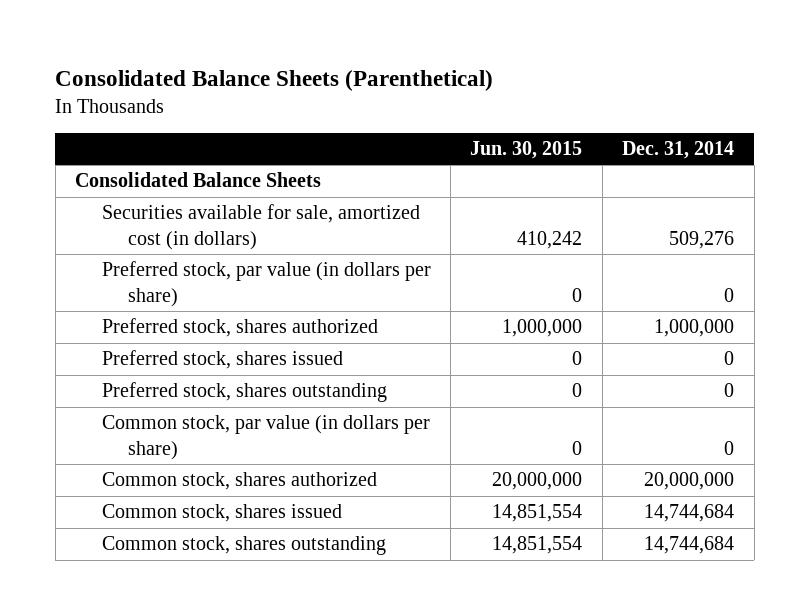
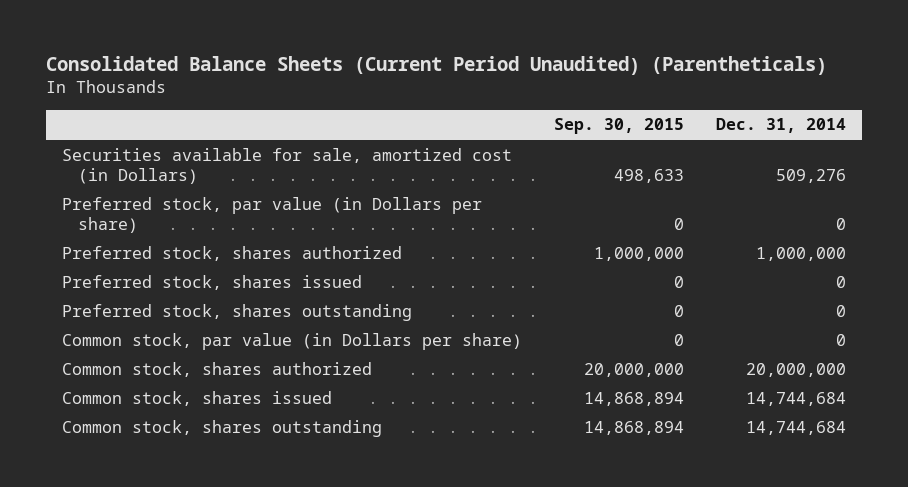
[55,70,494,92] Consolidated Balance Sheets (Parenthetical) -> [45,56,827,76] Consolidated Balance Sheets (Current Period Unaudited) (Parentheticals)
[470,141,583,160] Jun. 30, 2015 -> none
none -> [553,118,684,135] Sep. 30, 2015
[75,172,322,188] Consolidated Balance Sheets -> none
[101,204,420,250] Securities available for sale, amortized cost (in dollars) -> [61,147,512,184] Securities available for sale, amortized cost (in Dollars)
[101,261,431,307] Preferred stock, par value (in dollars per share) -> [61,196,482,233] Preferred stock, par value (in Dollars per share)
[101,415,430,460] Common stock, par value (in dollars per share) -> [61,332,522,350] Common stock, par value (in Dollars per share)

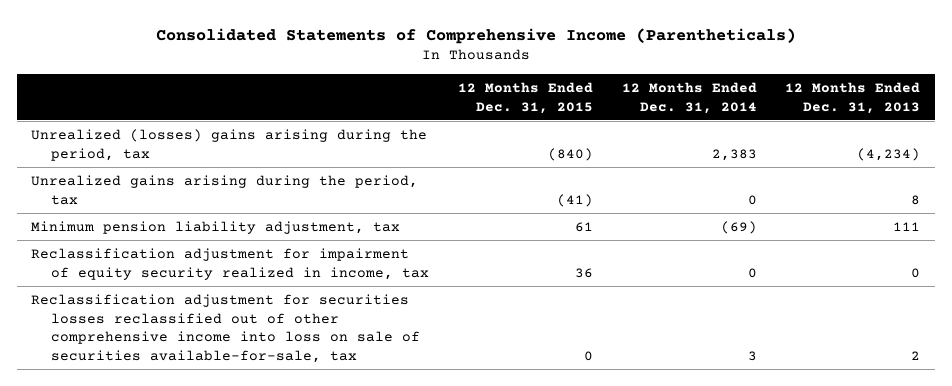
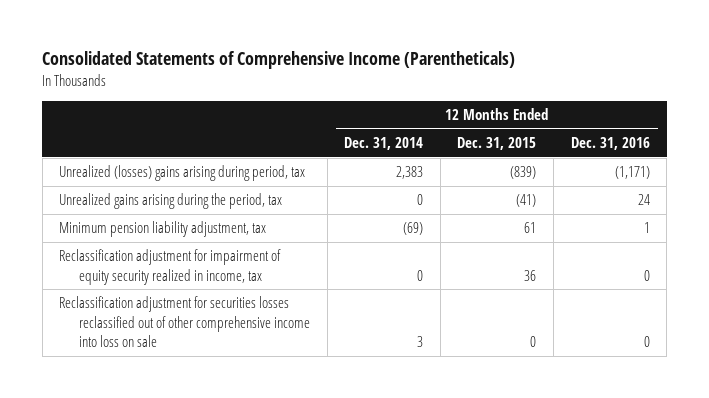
[785,81,921,114] 12 Months Ended Dec. 31, 2013 -> none
none -> [570,137,650,151] Dec. 31, 2016
[31,128,428,161] Unrealized (losses) gains arising during the period, tax -> [59,165,306,182] Unrealized (losses) gains arising during period, tax
[547,147,593,161] (840) -> [510,166,537,180] (839)
[31,293,421,363] Reclassification adjustment for securities losses reclassified out of other comprehensive income into loss on sale of securities available-for-sale, tax -> [59,296,310,348] Reclassification adjustment for securities losses reclassified out of other comprehensive income into loss on sale

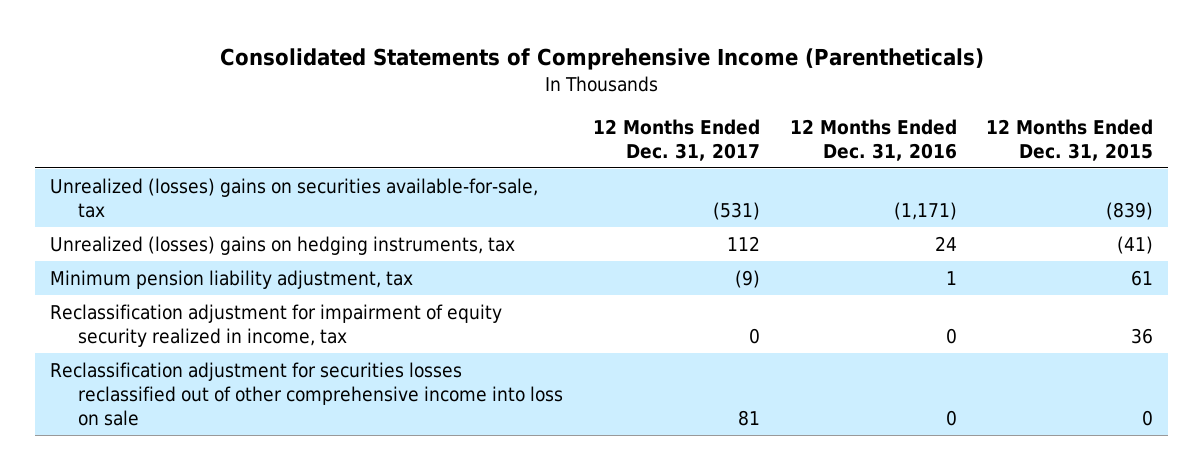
[344,137,424,151] Dec. 31, 2014 -> none
none -> [593,118,761,161] 12 Months Ended Dec. 31, 2017
[59,165,306,182] Unrealized (losses) gains arising during period, tax -> [49,178,538,218] Unrealized (losses) gains on securities available-for-sale, tax
[59,193,283,210] Unrealized gains arising during the period, tax -> [49,236,515,256] Unrealized (losses) gains on hedging instruments, tax

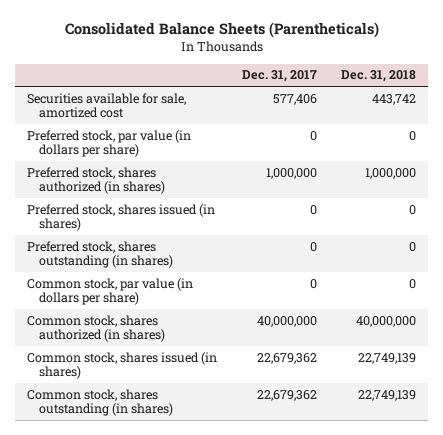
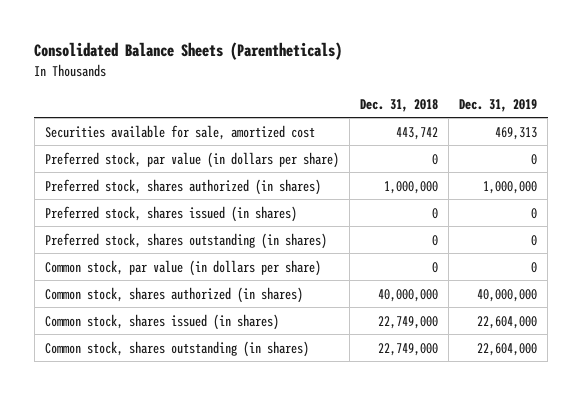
[241,70,317,83] Dec. 31, 2017 -> none
none -> [459,98,538,112] Dec. 31, 2019
[357,352,416,364] 22,749,139 -> [378,315,439,329] 22,749,000
[357,389,416,401] 22,749,139 -> [378,342,439,356] 22,749,000

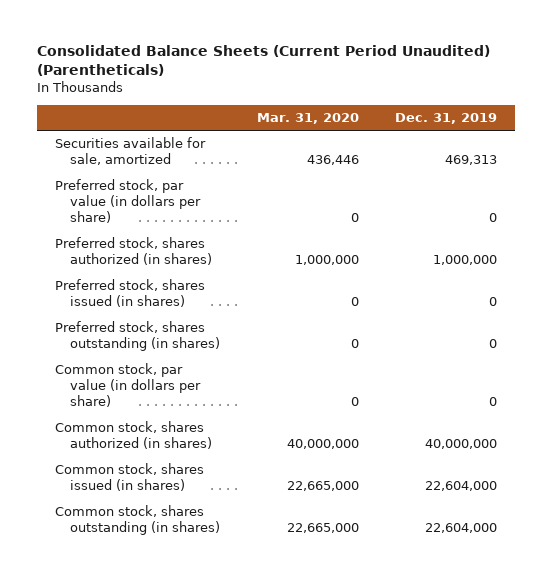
[34,42,343,61] Consolidated Balance Sheets (Parentheticals) -> [37,45,491,77] Consolidated Balance Sheets (Current Period Unaudited) (Parentheticals)
[360,98,439,112] Dec. 31, 2018 -> none
none -> [256,112,359,124] Mar. 31, 2020
[44,124,315,140] Securities available for sale, amortized cost -> [55,137,207,166] Securities available for sale, amortized

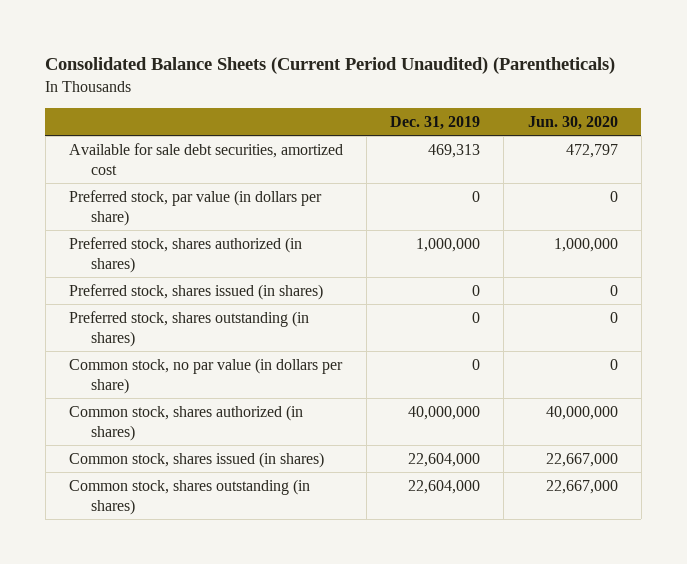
[256,112,359,124] Mar. 31, 2020 -> none
none -> [527,115,618,130] Jun. 30, 2020
[55,137,207,166] Securities available for sale, amortized -> [68,142,343,175] Available for sale debt securities, amortized cost
[55,363,202,408] Common stock, par value (in dollars per share) -> [68,357,343,394] Common stock, no par value (in dollars per share)

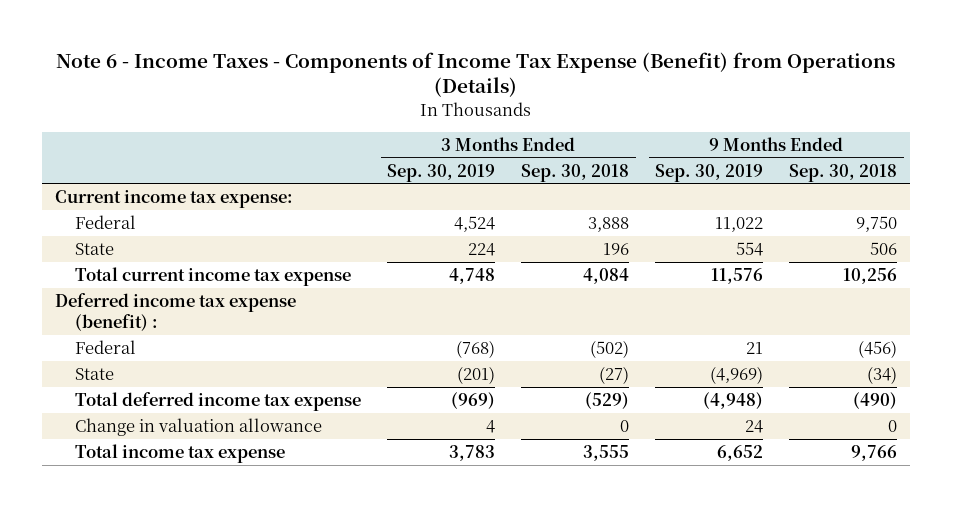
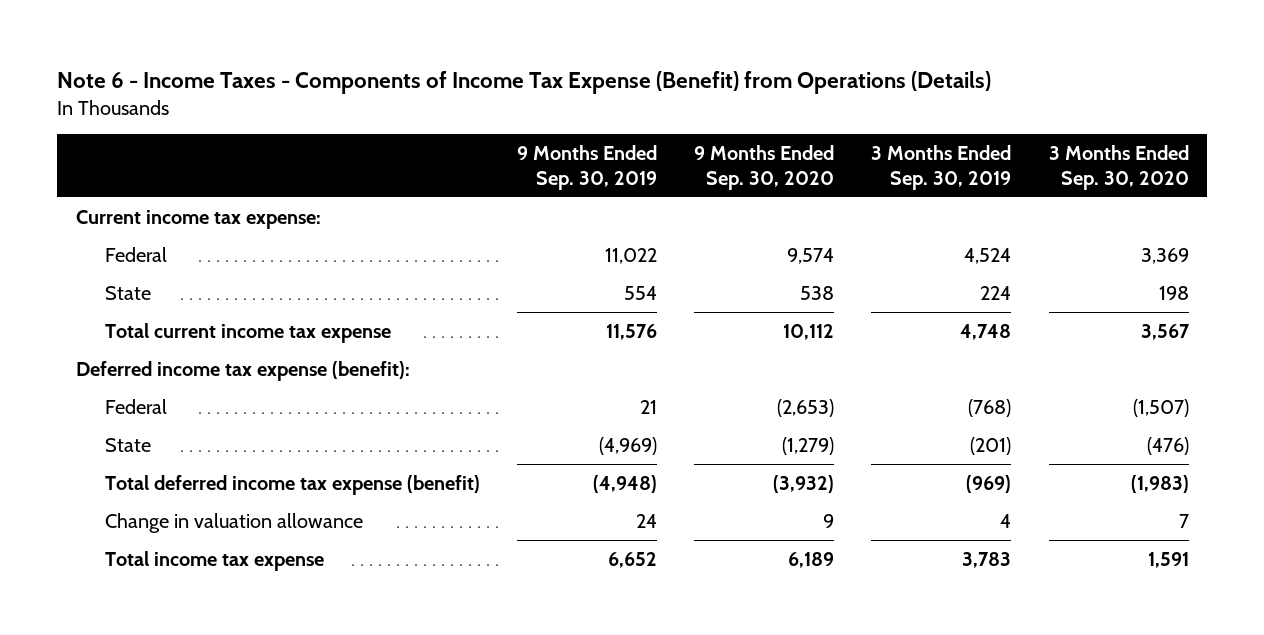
[521,163,630,182] Sep. 30, 2018 -> none
[789,163,898,182] Sep. 30, 2018 -> none
none -> [694,145,835,190] 9 Months Ended Sep. 30, 2020
none -> [1048,145,1189,190] 3 Months Ended Sep. 30, 2020
[55,292,297,331] Deferred income tax expense (benefit) : -> [75,360,410,381] Deferred income tax expense (benefit):
[75,391,362,411] Total deferred income tax expense -> [105,474,481,495] Total deferred income tax expense (benefit)

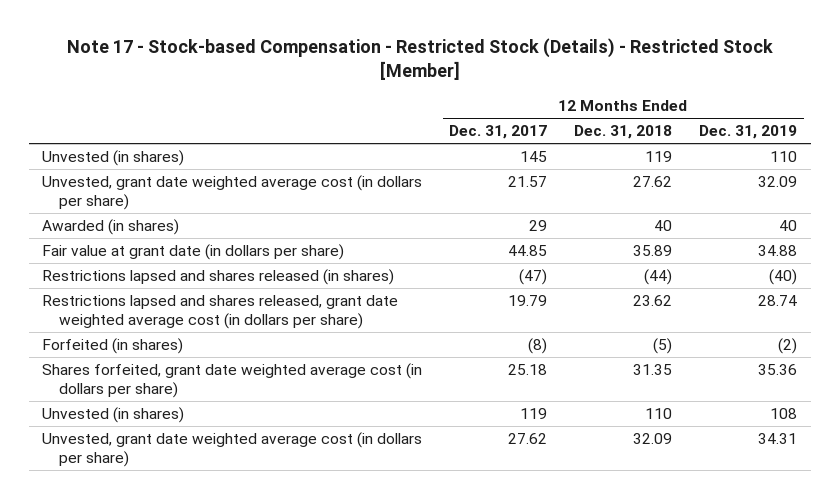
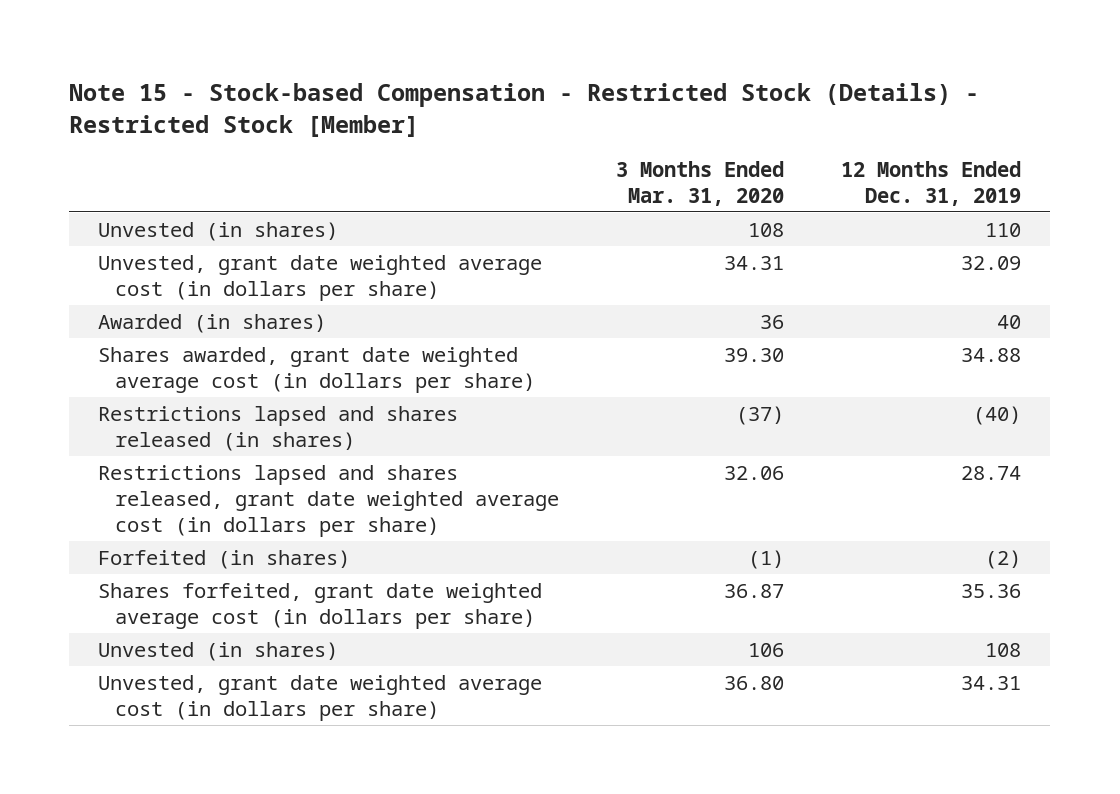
[66,37,773,81] Note 17 - Stock-based Compensation - Restricted Stock (Details) - Restricted Stock [Member] -> [69,83,980,137] Note 15 - Stock-based Compensation - Restricted Stock (Details) - Restricted Stock [Member]
[449,125,548,140] Dec. 31, 2017 -> none
[574,125,673,140] Dec. 31, 2018 -> none
none -> [616,160,785,206] 3 Months Ended Mar. 31, 2020
[42,244,345,261] Fair value at grant date (in dollars per share) -> [98,346,535,393] Shares awarded, grant date weighted average cost (in dollars per share)

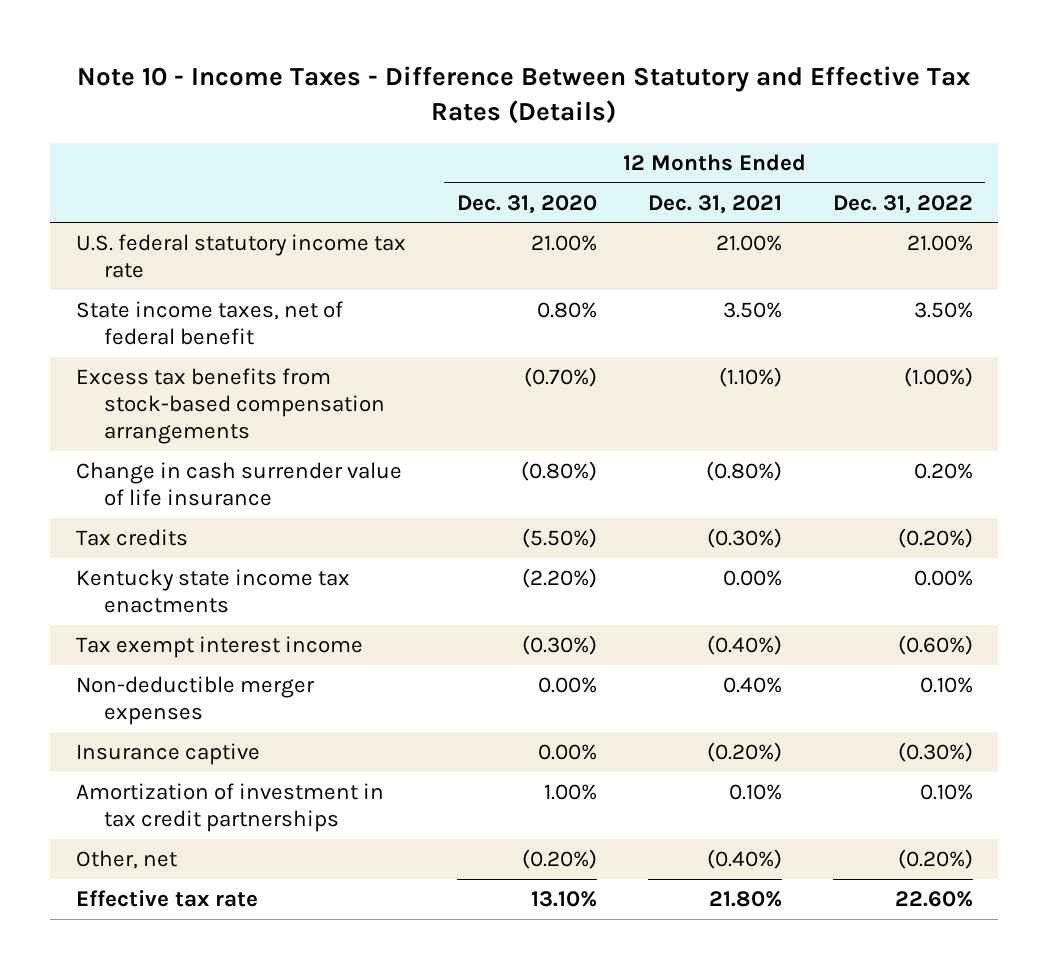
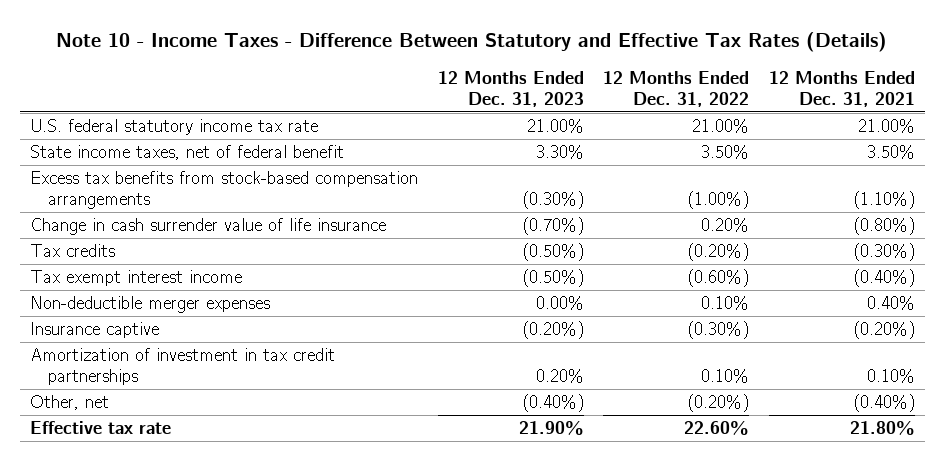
[456,194,597,214] Dec. 31, 2020 -> none
none -> [437,70,584,107] 12 Months Ended Dec. 31, 2023
[75,568,350,614] Kentucky state income tax enactments -> none

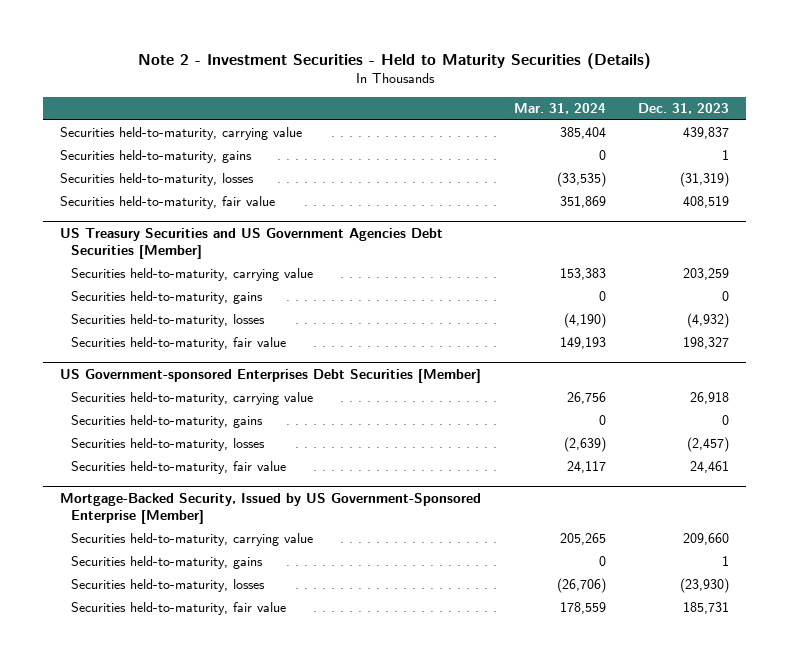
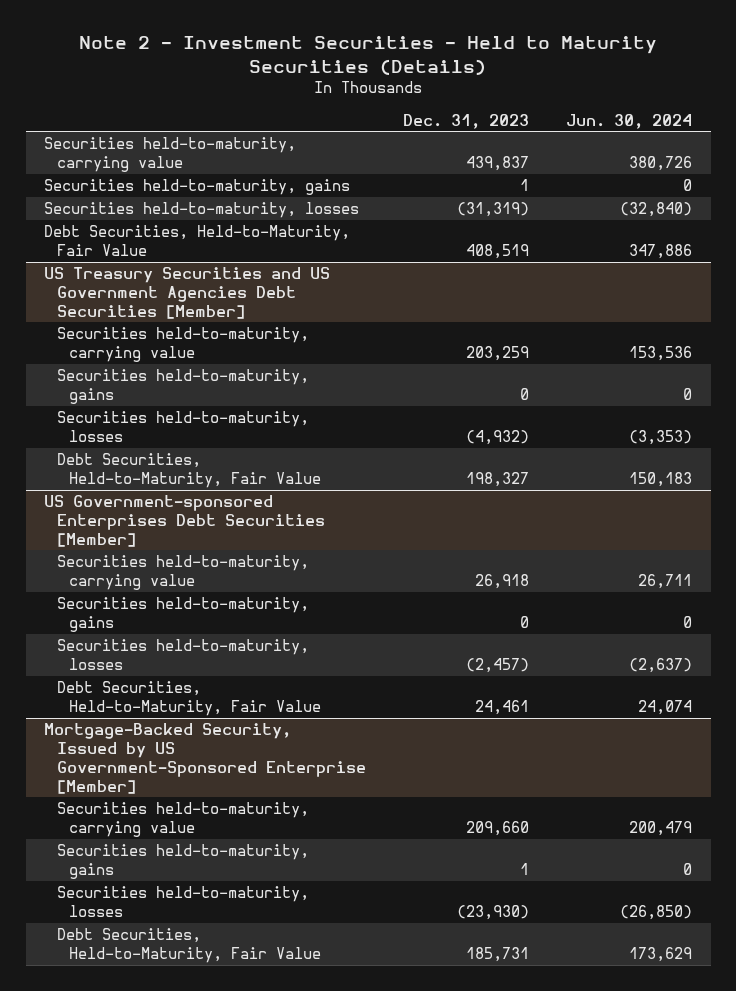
[513,103,606,115] Mar. 31, 2024 -> none
none -> [565,113,692,129] Jun. 30, 2024
[59,196,275,210] Securities held-to-maturity, fair value -> [44,225,351,256] Debt Securities, Held-to-Maturity, Fair Value
[71,337,287,351] Securities held-to-maturity, fair value -> [56,453,322,488] Debt Securities, Held-to-Maturity, Fair Value
[71,461,287,475] Securities held-to-maturity, fair value -> [56,681,322,716] Debt Securities, Held-to-Maturity, Fair Value
[71,602,287,616] Securities held-to-maturity, fair value -> [56,928,322,963] Debt Securities, Held-to-Maturity, Fair Value

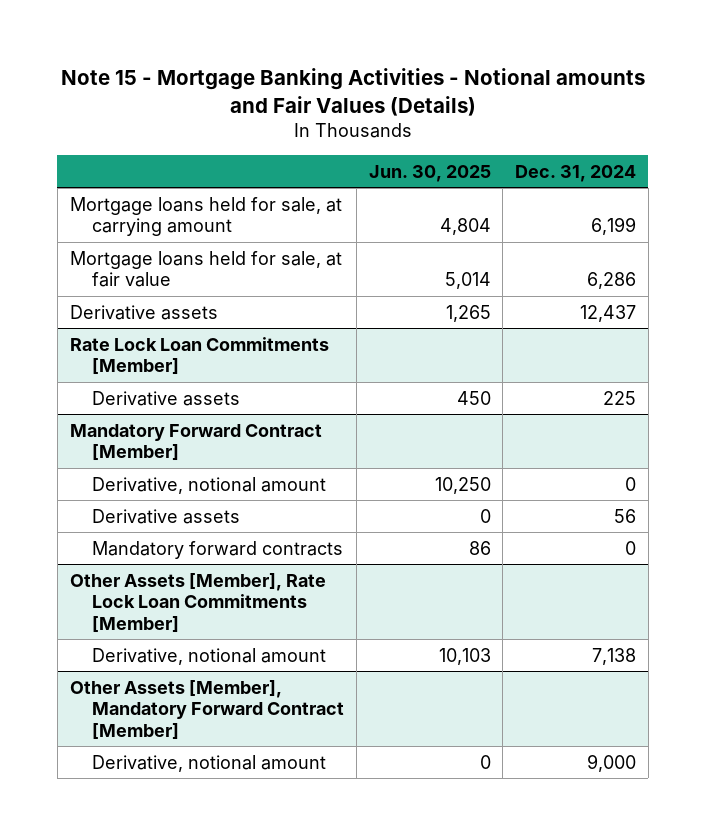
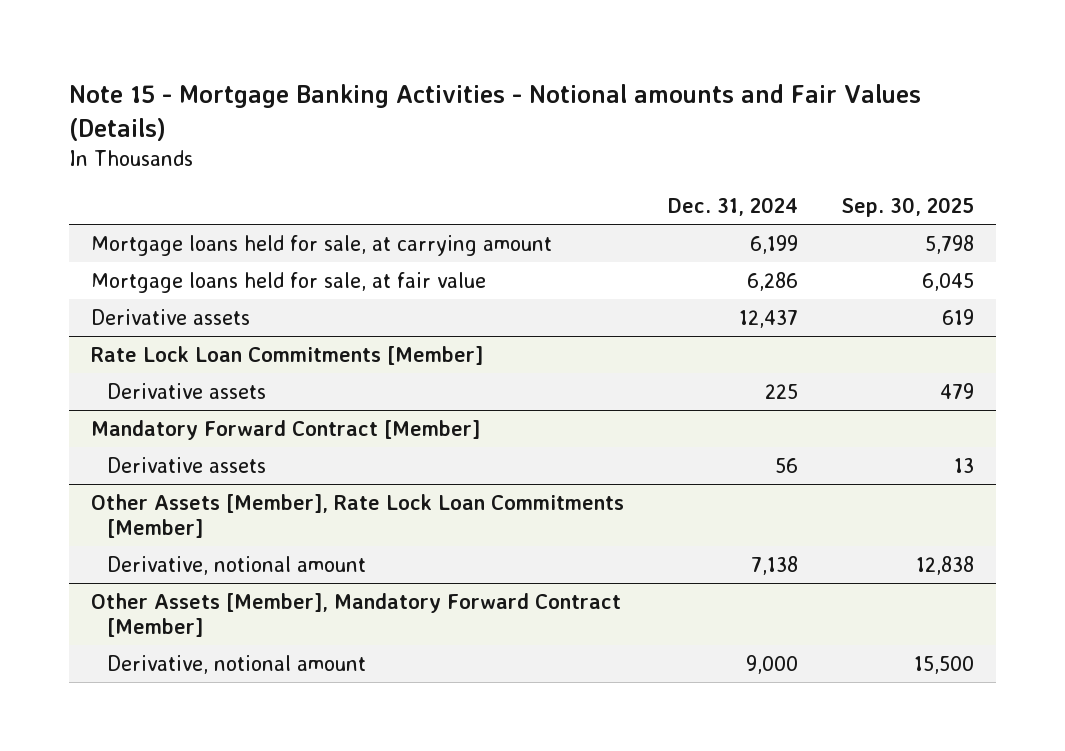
[368,164,491,182] Jun. 30, 2025 -> none
none -> [841,197,975,218] Sep. 30, 2025
[92,476,327,494] Derivative, notional amount -> none
[92,540,344,559] Mandatory forward contracts -> none

